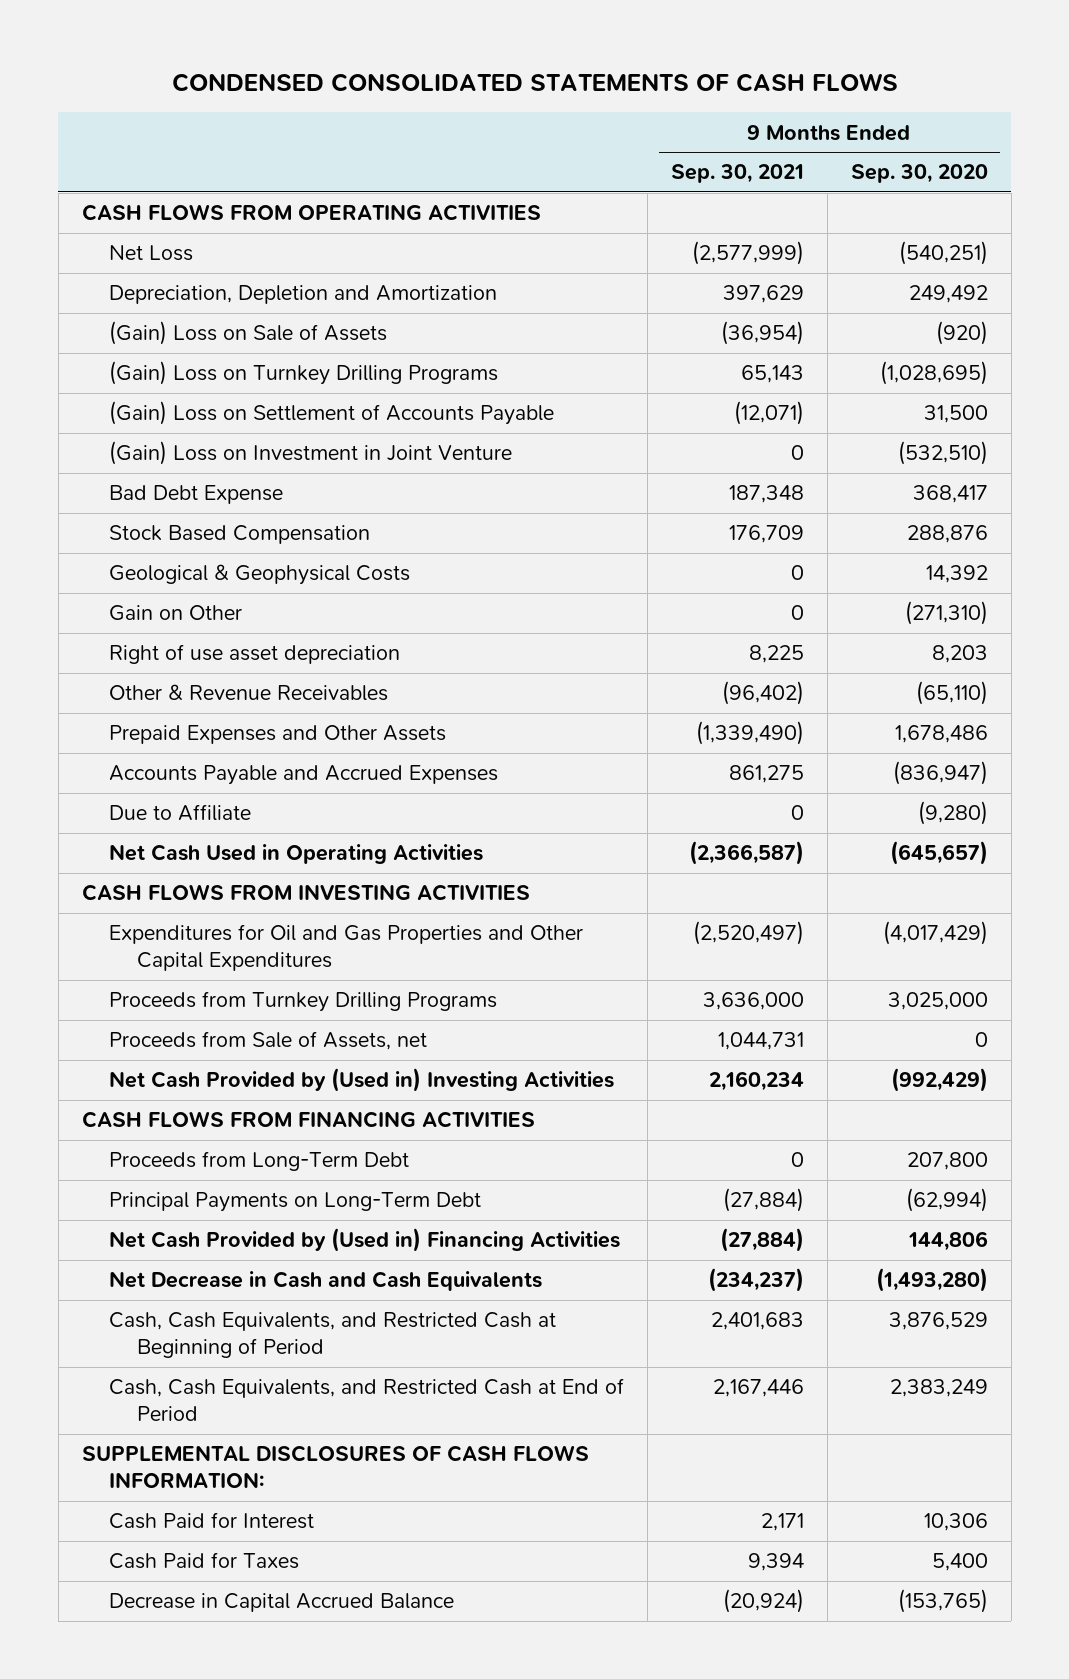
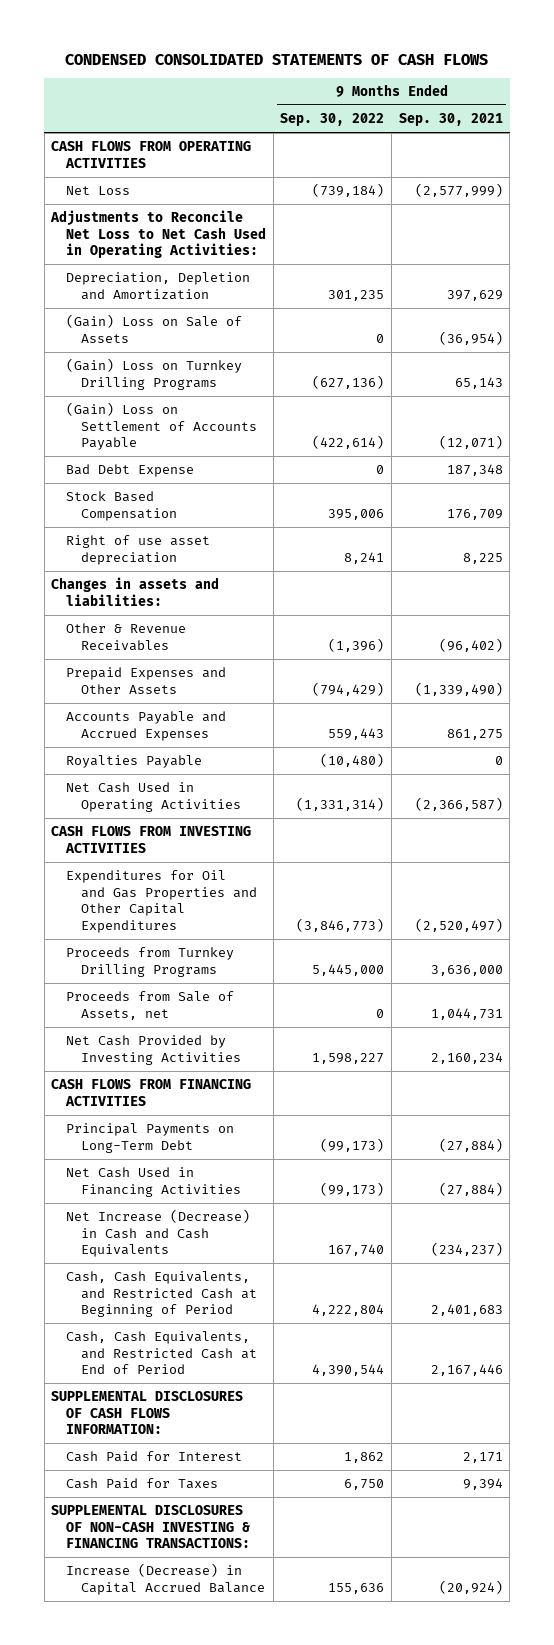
[850,164,988,184] Sep. 30, 2020 -> none
none -> [280,113,385,127] Sep. 30, 2022
none -> [50,210,267,259] Adjustments to Reconcile Net Loss to Net Cash Used in Operating Activities:
[109,441,513,466] (Gain) Loss on Investment in Joint Venture -> none
[109,564,411,586] Geological & Geophysical Costs -> none
[109,605,243,622] Gain on Other -> none
none -> [51,577,220,606] Changes in assets and liabilities:
[109,804,252,822] Due to Affiliate -> none
none -> [66,755,203,769] Royalties Payable
[109,1068,615,1093] Net Cash Provided by (Used in) Investing Activities -> [66,1035,241,1065] Net Cash Provided by Investing Activities
[109,1151,410,1172] Proceeds from Long-Term Debt -> none
[109,1228,621,1253] Net Cash Provided by (Used in) Financing Activities -> [66,1167,241,1197] Net Cash Used in Financing Activities
[109,1271,543,1292] Net Decrease in Cash and Cash Equivalents -> [66,1209,251,1258] Net Increase (Decrease) in Cash and Cash Equivalents
none -> [51,1505,251,1549] SUPPLEMENTAL DISCLOSURES OF NON-CASH INVESTING & FINANCING TRANSACTIONS:
[109,1593,455,1613] Decrease in Capital Accrued Balance -> [66,1563,265,1595] Increase (Decrease) in Capital Accrued Balance

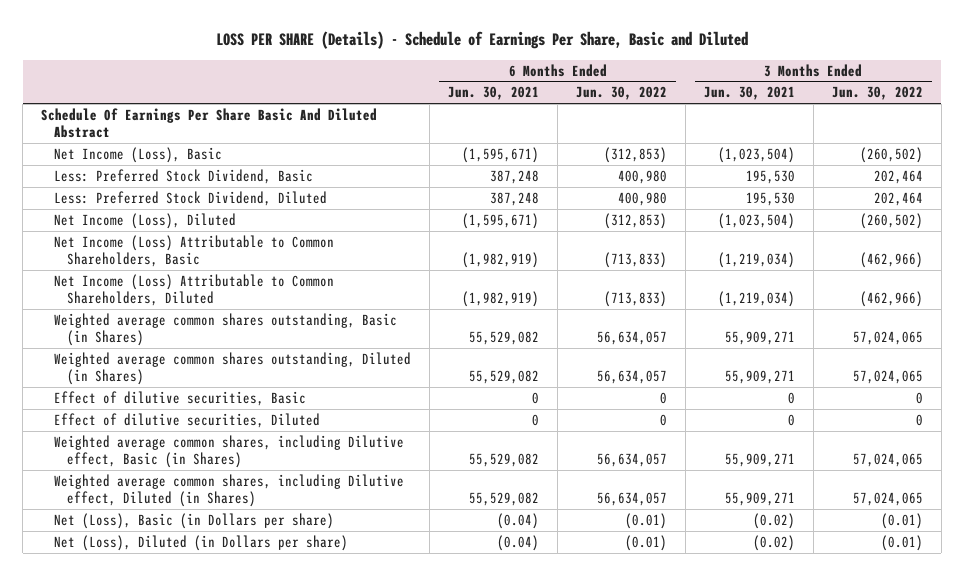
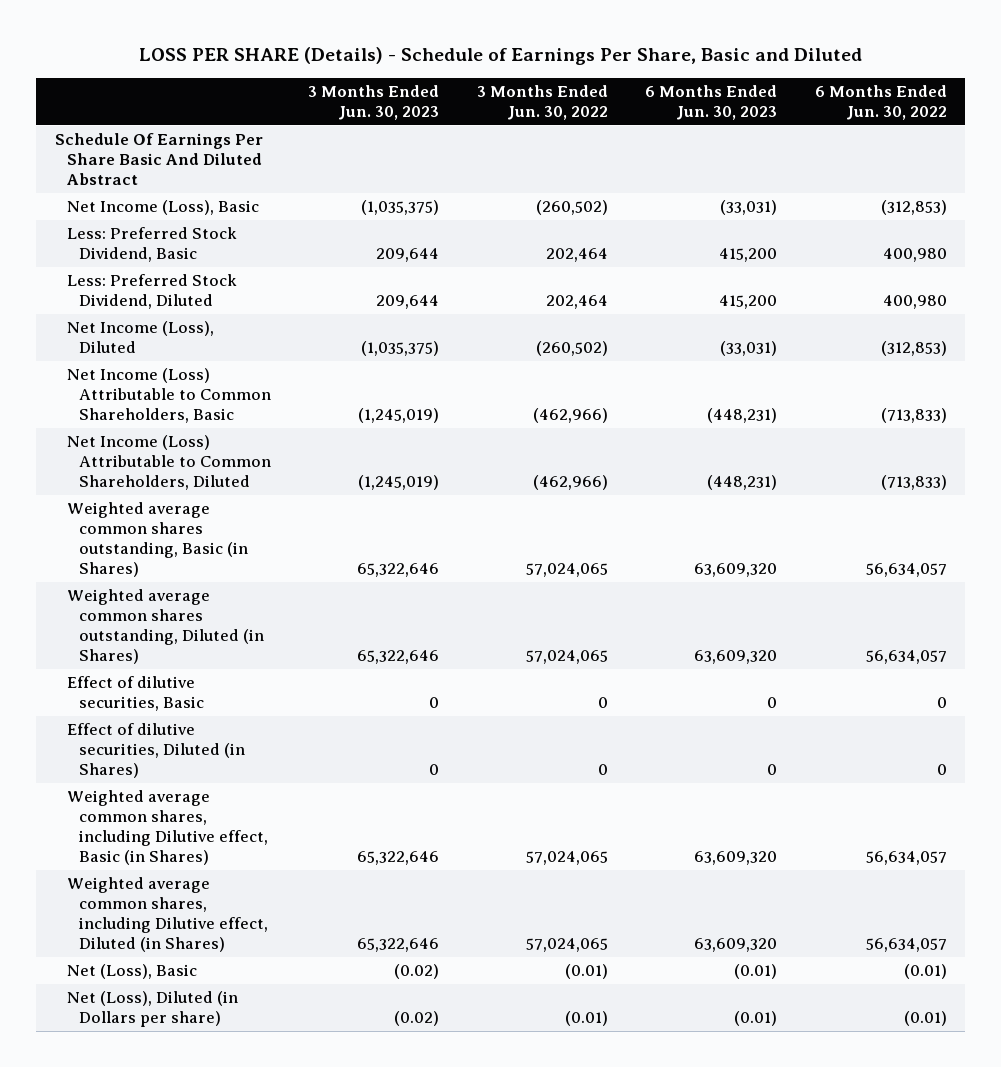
[448,86,540,101] Jun. 30, 2021 -> none
[703,86,795,101] Jun. 30, 2021 -> none
none -> [308,84,440,120] 3 Months Ended Jun. 30, 2023
none -> [645,84,778,120] 6 Months Ended Jun. 30, 2023
[54,412,321,428] Effect of dilutive securities, Diluted -> [66,723,245,778] Effect of dilutive securities, Diluted (in Shares)
[54,512,335,529] Net (Loss), Basic (in Dollars per share) -> none
none -> [66,964,197,980] Net (Loss), Basic

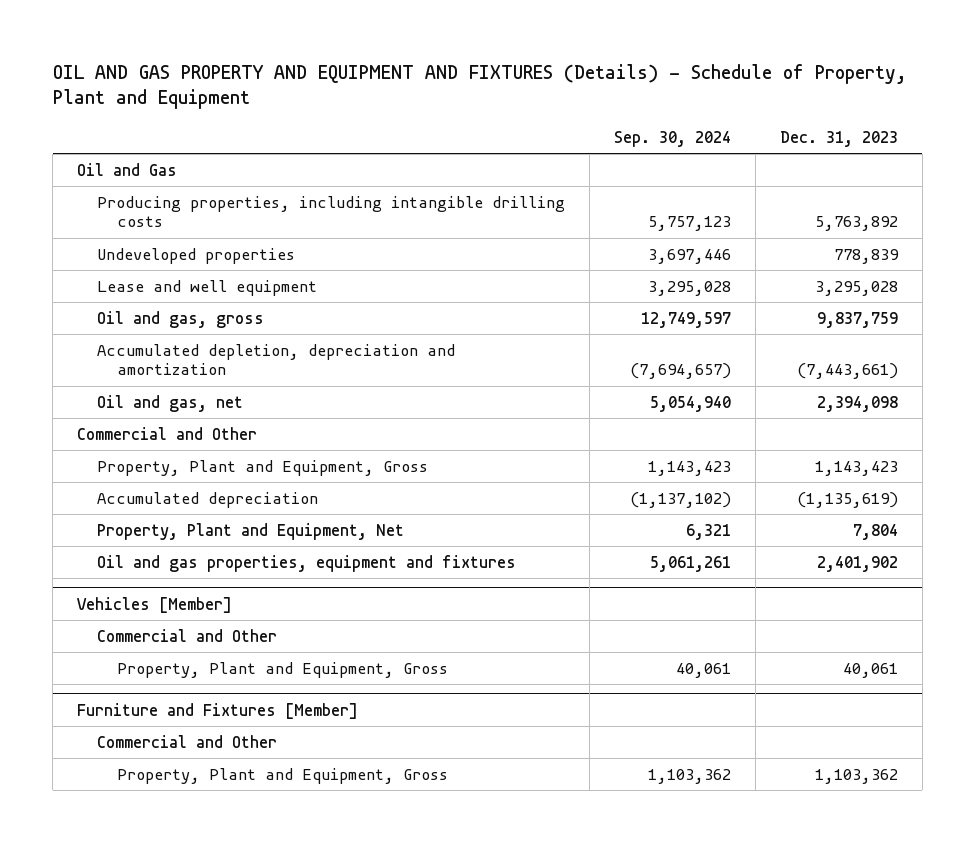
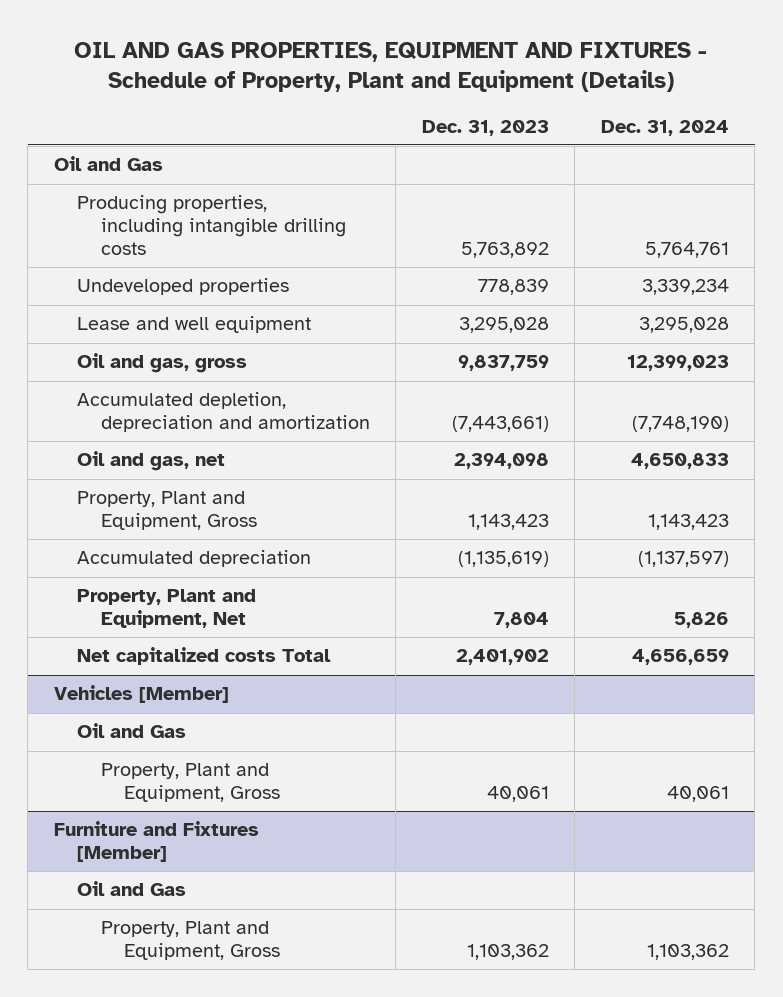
[52,63,907,110] OIL AND GAS PROPERTY AND EQUIPMENT AND FIXTURES (Details) - Schedule of Property, Plant and Equipment -> [74,41,708,93] OIL AND GAS PROPERTIES, EQUIPMENT AND FIXTURES - Schedule of Property, Plant and Equipment (Details)
[613,130,731,147] Sep. 30, 2024 -> none
none -> [600,119,729,136] Dec. 31, 2024
[77,426,258,440] Commercial and Other -> none
[96,554,516,572] Oil and gas properties, equipment and fixtures -> [77,647,332,666] Net capitalized costs Total
[96,628,277,642] Commercial and Other -> none
none -> [77,723,187,739] Oil and Gas
[96,734,277,748] Commercial and Other -> none
none -> [77,881,187,897] Oil and Gas

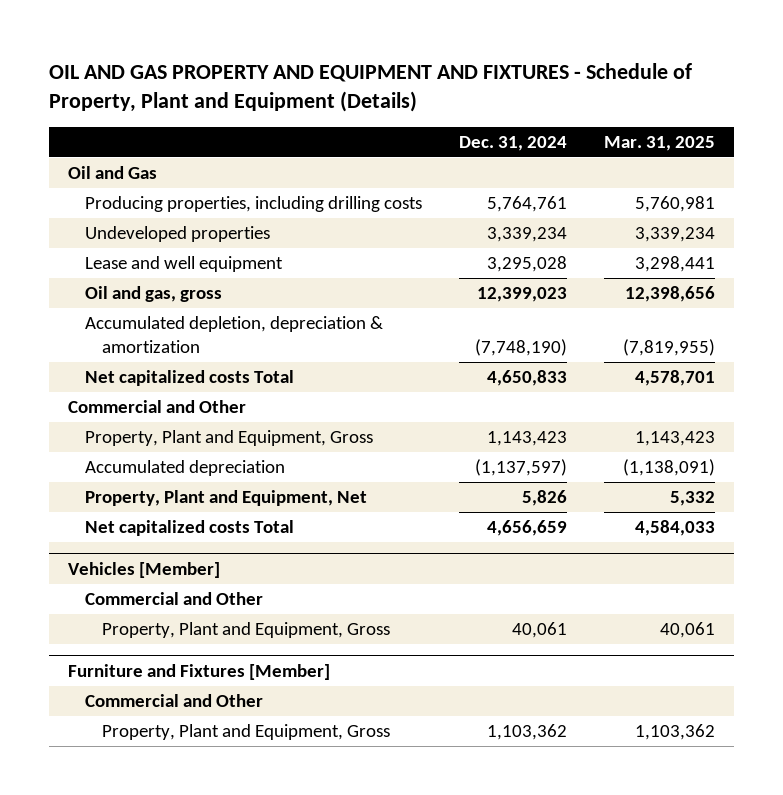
[74,41,708,93] OIL AND GAS PROPERTIES, EQUIPMENT AND FIXTURES - Schedule of Property, Plant and Equipment (Details) -> [49,62,693,112] OIL AND GAS PROPERTY AND EQUIPMENT AND FIXTURES - Schedule of Property, Plant and Equipment (Details)
[421,119,549,136] Dec. 31, 2023 -> none
none -> [604,135,716,151] Mar. 31, 2025
[77,195,346,255] Producing properties, including intangible drilling costs -> [85,196,423,213] Producing properties, including drilling costs
[77,392,370,433] Accumulated depletion, depreciation and amortization -> [85,316,384,354] Accumulated depletion, depreciation & amortization
[77,451,226,472] Oil and gas, net -> [85,370,295,387] Net capitalized costs Total
none -> [67,400,246,414] Commercial and Other
[77,723,187,739] Oil and Gas -> none
none -> [85,592,264,606] Commercial and Other
[77,881,187,897] Oil and Gas -> none
none -> [85,694,264,708] Commercial and Other

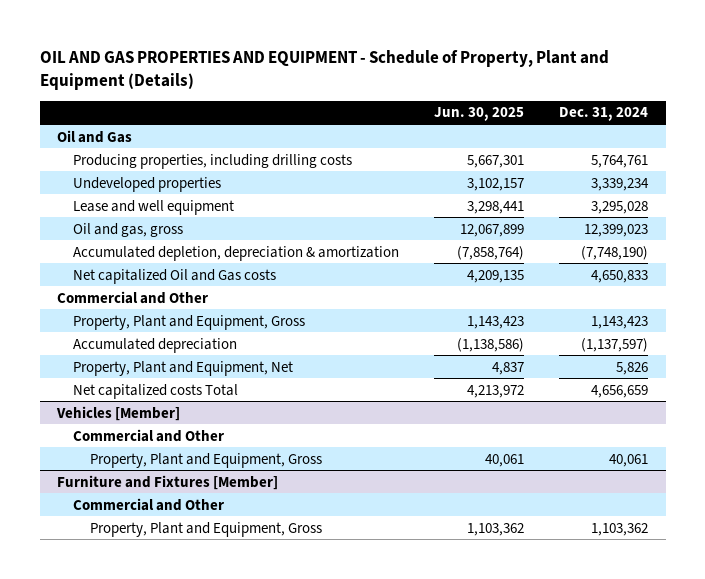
[49,62,693,112] OIL AND GAS PROPERTY AND EQUIPMENT AND FIXTURES - Schedule of Property, Plant and Equipment (Details) -> [39,49,609,90] OIL AND GAS PROPERTIES AND EQUIPMENT - Schedule of Property, Plant and Equipment (Details)
[604,135,716,151] Mar. 31, 2025 -> none
none -> [434,107,525,122] Jun. 30, 2025
[85,370,295,387] Net capitalized costs Total -> [73,268,277,284] Net capitalized Oil and Gas costs

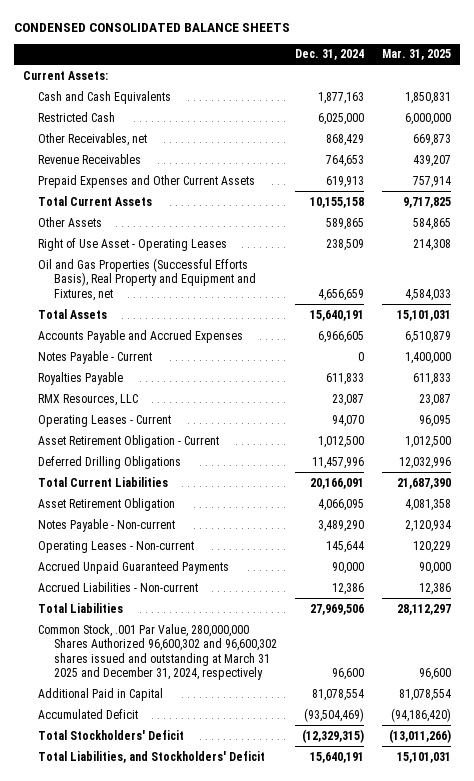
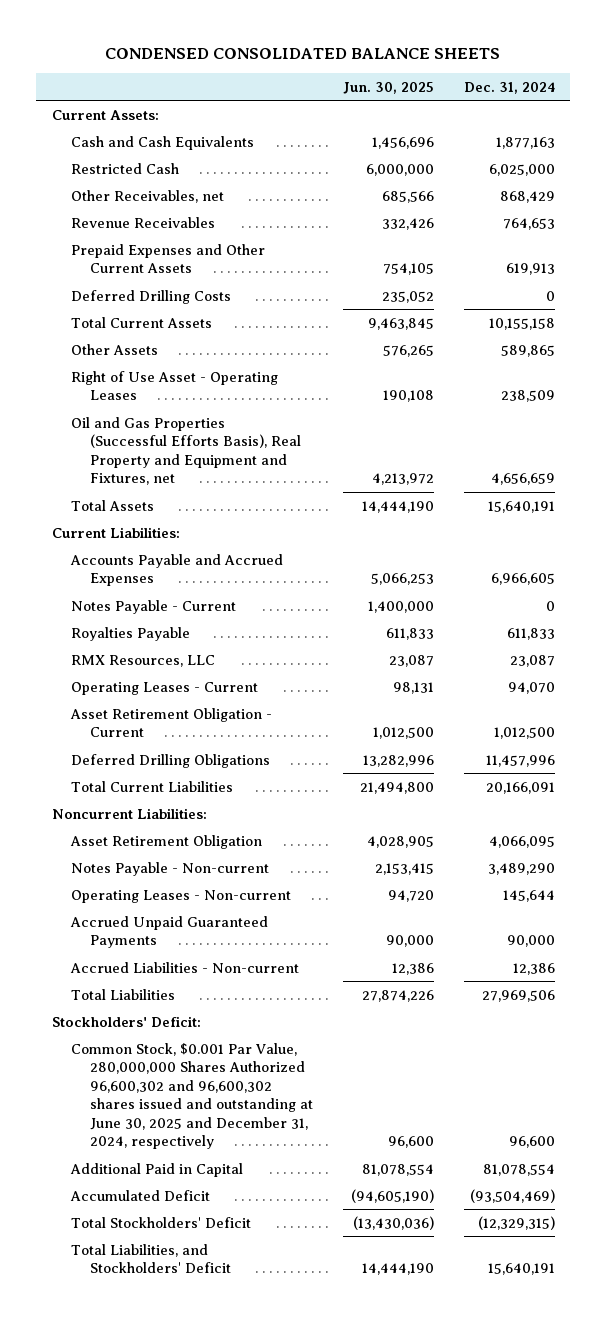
[382,49,452,61] Mar. 31, 2025 -> none
none -> [342,81,434,94] Jun. 30, 2025
none -> [70,289,231,304] Deferred Drilling Costs
none -> [51,526,180,538] Current Liabilities:
none -> [51,807,207,819] Noncurrent Liabilities:
none -> [51,1015,201,1027] Stockholders' Deficit:
[38,623,277,681] Common Stock, .001 Par Value, 280,000,000 Shares Authorized 96,600,302 and 96,600,302 shares issued and outstanding at March 31 2025 and December 31, 2024, respectively -> [70,1042,313,1150] Common Stock, $0.001 Par Value, 280,000,000 Shares Authorized 96,600,302 and 96,600,302 shares issued and outstanding at June 30, 2025 and December 31, 2024, respectively

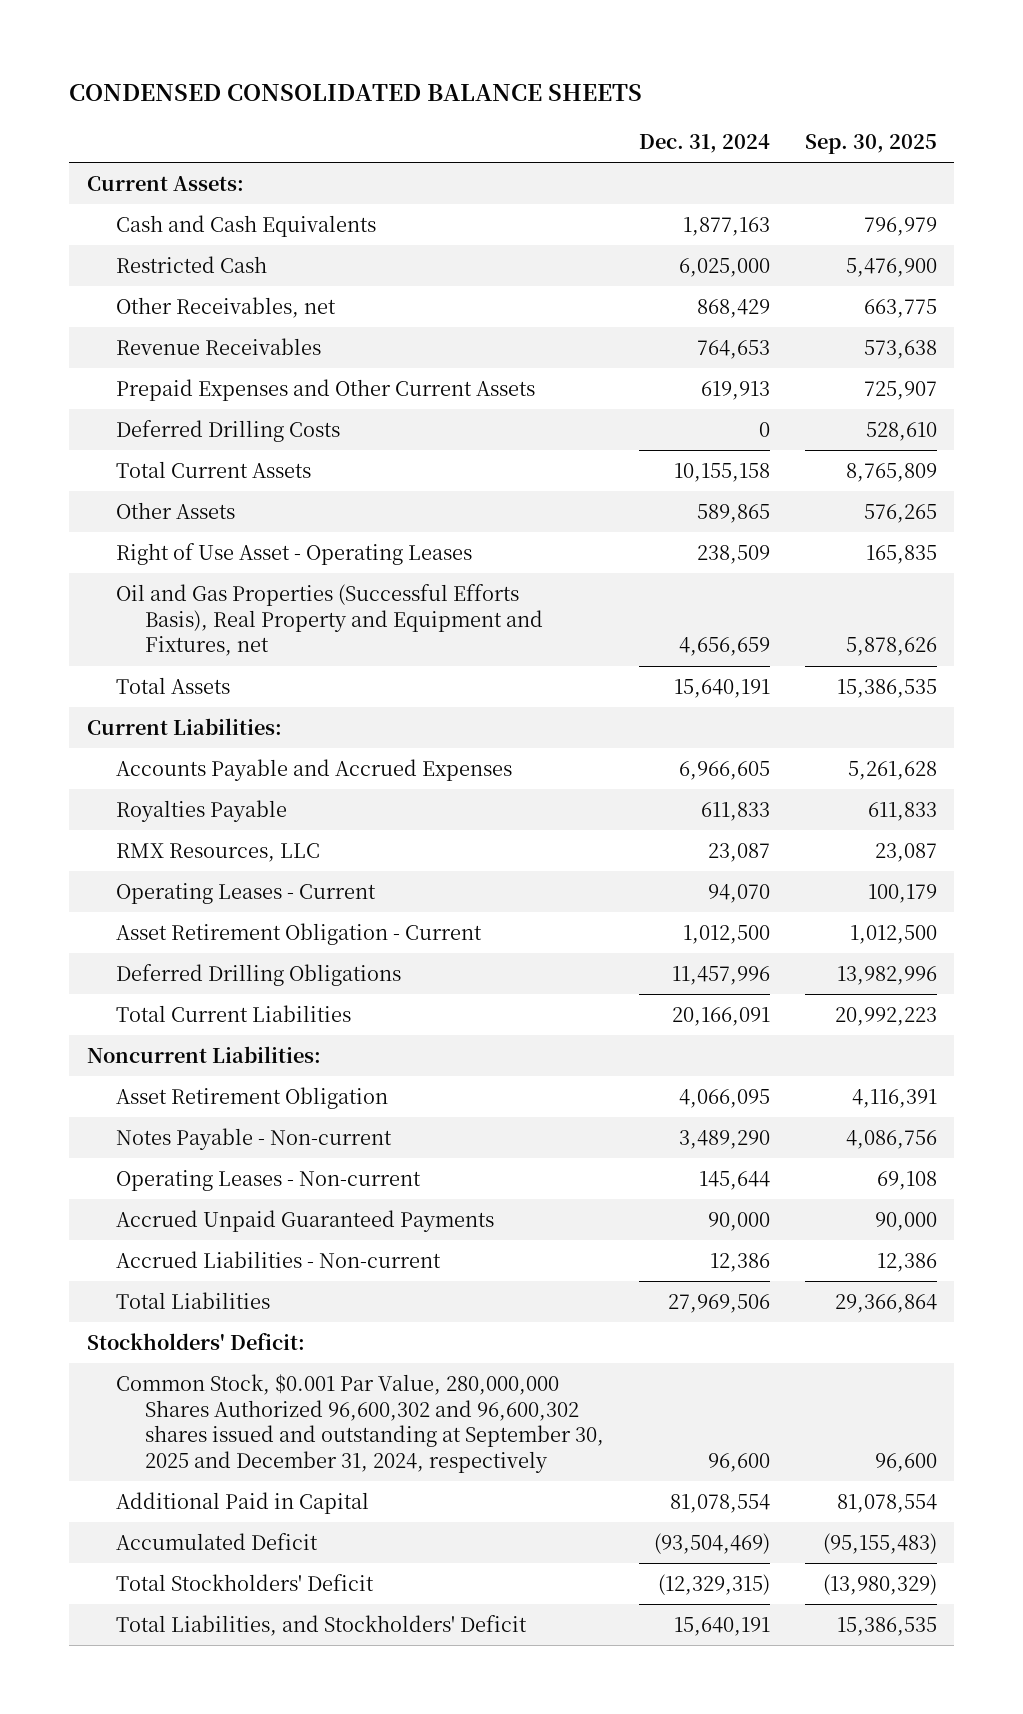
[342,81,434,94] Jun. 30, 2025 -> none
none -> [804,133,937,154] Sep. 30, 2025
[70,599,236,614] Notes Payable - Current -> none
[70,1042,313,1150] Common Stock, $0.001 Par Value, 280,000,000 Shares Authorized 96,600,302 and 96,600,302 shares issued and outstanding at June 30, 2025 and December 31, 2024, respectively -> [115,1374,604,1473] Common Stock, $0.001 Par Value, 280,000,000 Shares Authorized 96,600,302 and 96,600,302 shares issued and outstanding at September 30, 2025 and December 31, 2024, respectively

